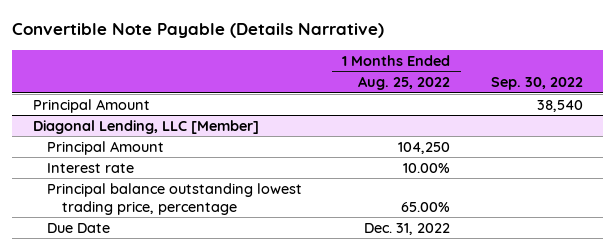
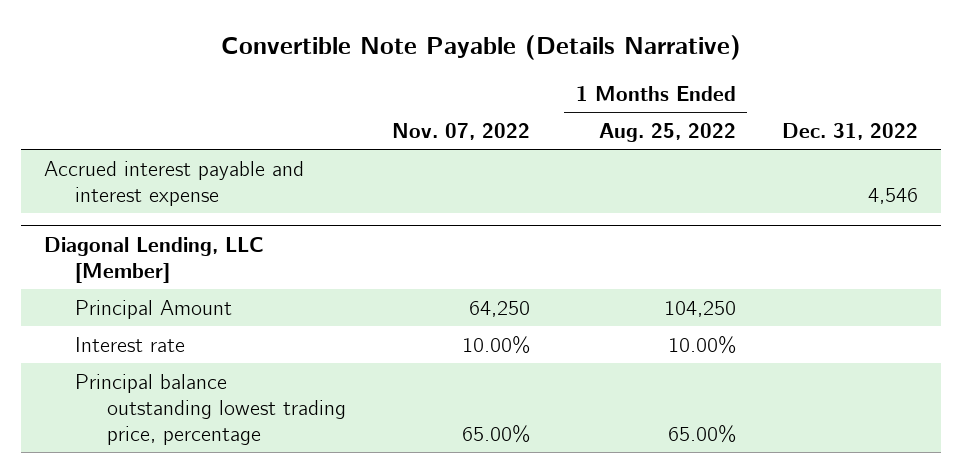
[490,77,583,91] Sep. 30, 2022 -> none
none -> [391,122,530,140] Nov. 07, 2022
none -> [782,122,919,140] Dec. 31, 2022
[32,98,150,113] Principal Amount -> none
none -> [44,160,305,206] Accrued interest payable and interest expense
[47,222,111,233] Due Date -> none

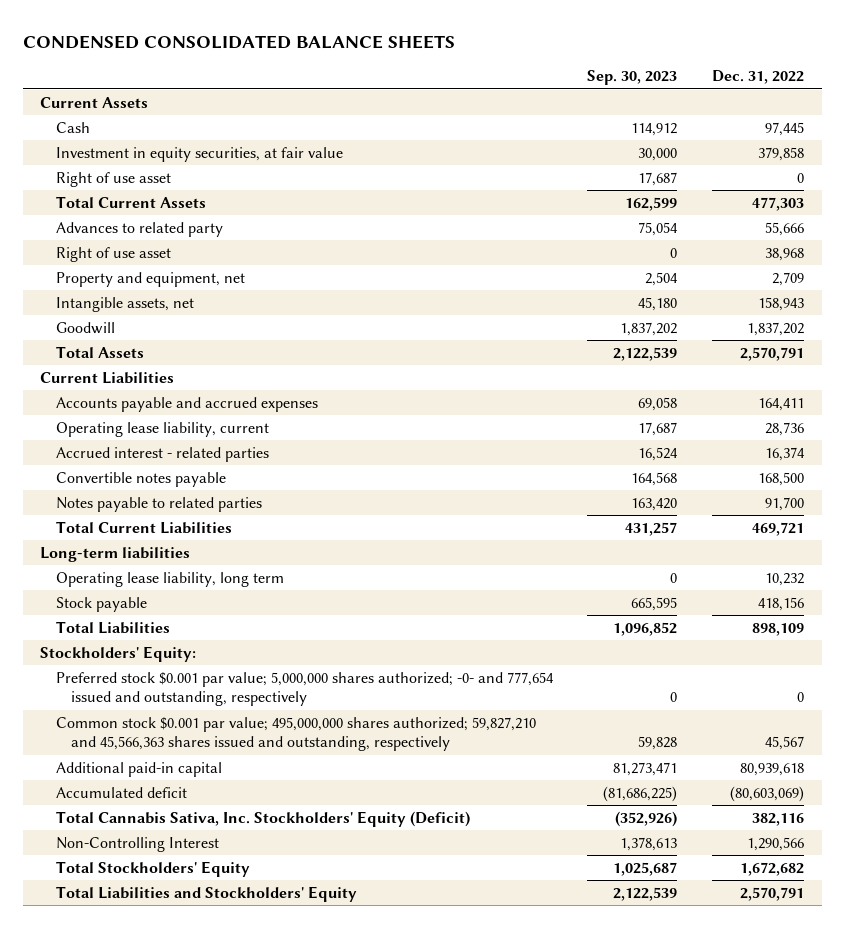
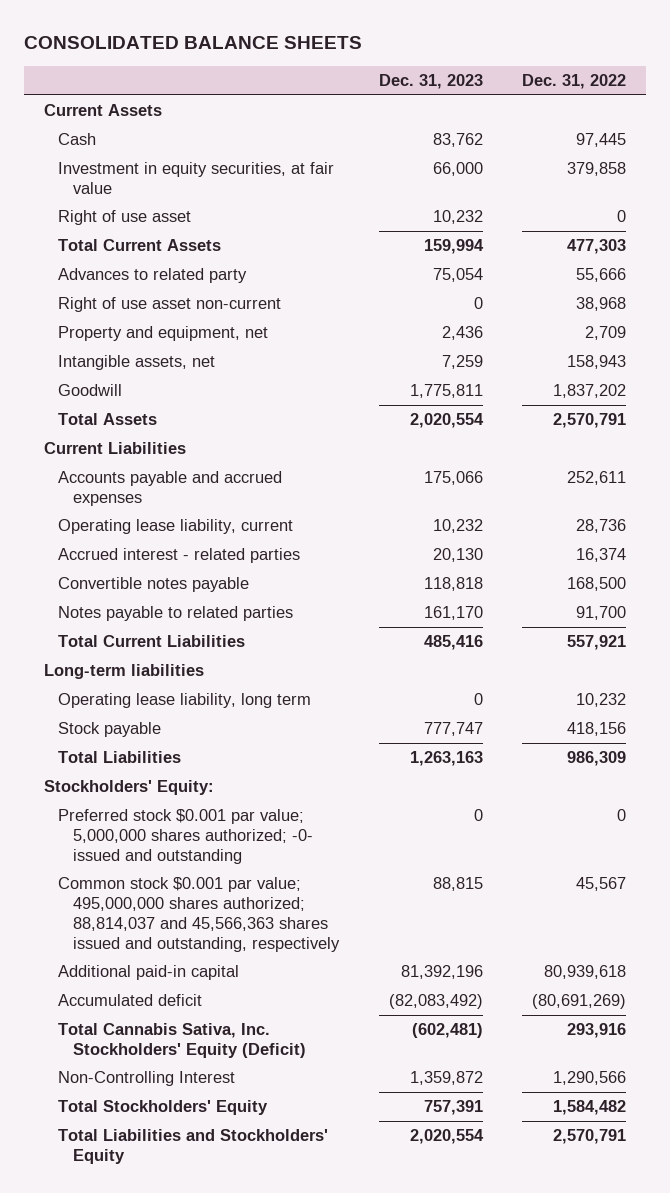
[22,34,455,49] CONDENSED CONSOLIDATED BALANCE SHEETS -> [23,36,362,50] CONSOLIDATED BALANCE SHEETS
[587,70,678,86] Sep. 30, 2023 -> none
none -> [378,73,483,89] Dec. 31, 2023
[55,246,171,262] Right of use asset -> [58,296,282,312] Right of use asset non-current
[758,397,805,411] 164,411 -> [567,470,627,485] 252,611
[752,521,805,536] 469,721 -> [567,634,627,650] 557,921
[752,622,805,636] 898,109 -> [567,750,627,766] 986,309
[55,671,554,707] Preferred stock $0.001 par value; 5,000,000 shares authorized; -0- and 777,654 issued and outstanding, respectively -> [58,808,314,864] Preferred stock $0.001 par value; 5,000,000 shares authorized; -0- issued and outstanding
[55,716,536,752] Common stock $0.001 par value; 495,000,000 shares authorized; 59,827,210 and 45,566,363 shares issued and outstanding, respectively -> [58,876,341,952] Common stock $0.001 par value; 495,000,000 shares authorized; 88,814,037 and 45,566,363 shares issued and outstanding, respectively
[730,785,805,802] (80,603,069) -> [532,993,627,1009] (80,691,269)
[752,812,805,826] 382,116 -> [567,1022,627,1038] 293,916
[740,861,805,876] 1,672,682 -> [553,1099,627,1115] 1,584,482

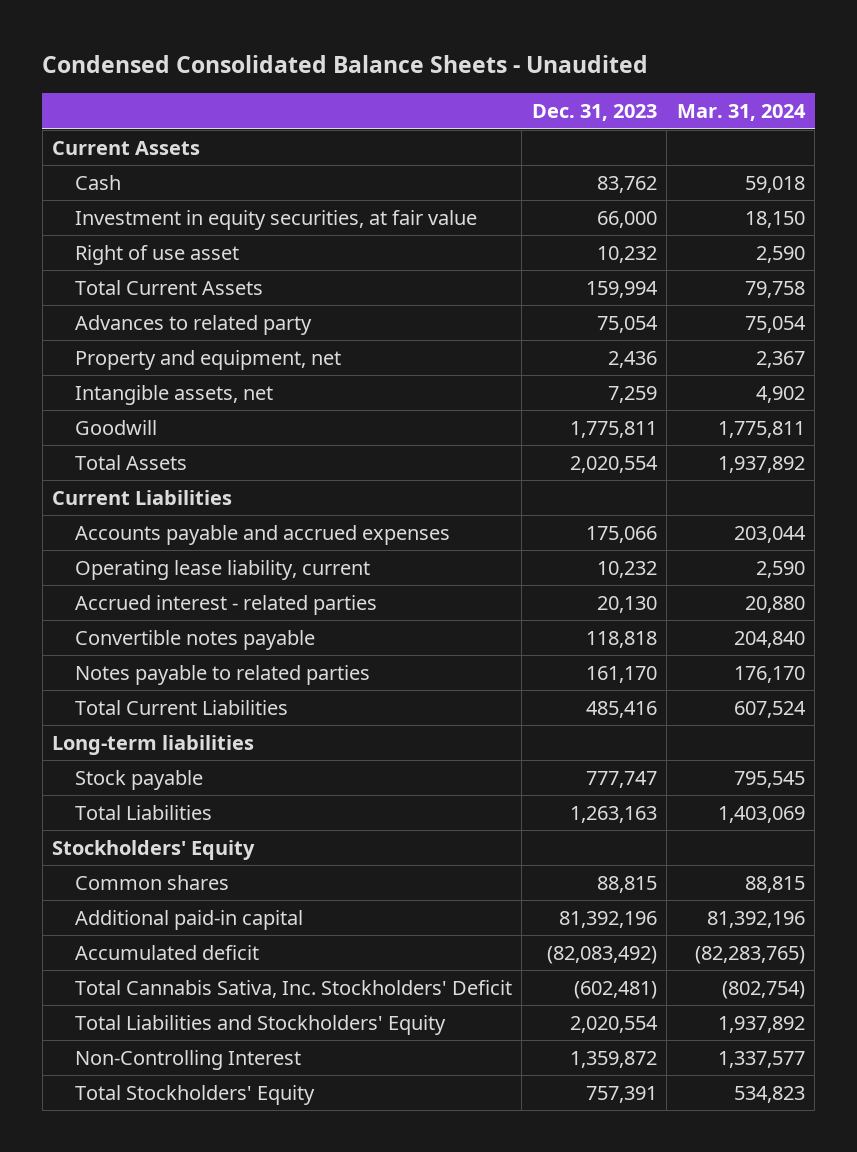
[23,36,362,50] CONSOLIDATED BALANCE SHEETS -> [42,55,649,74] Condensed Consolidated Balance Sheets - Unaudited
[522,73,627,89] Dec. 31, 2022 -> none
none -> [676,104,806,122] Mar. 31, 2024
[58,296,282,312] Right of use asset non-current -> none
[58,692,312,708] Operating lease liability, long term -> none
[58,808,314,864] Preferred stock $0.001 par value; 5,000,000 shares authorized; -0- issued and outstanding -> none
[43,779,214,795] Stockholders' Equity: -> [52,839,256,860] Stockholders' Equity
[58,876,341,952] Common stock $0.001 par value; 495,000,000 shares authorized; 88,814,037 and 45,566,363 shares issued and outstanding, respectively -> [74,874,229,890] Common shares
[58,1022,307,1058] Total Cannabis Sativa, Inc. Stockholders' Equity (Deficit) -> [74,979,512,998] Total Cannabis Sativa, Inc. Stockholders' Deficit
[58,1128,329,1164] Total Liabilities and Stockholders' Equity -> [74,1014,446,1035] Total Liabilities and Stockholders' Equity

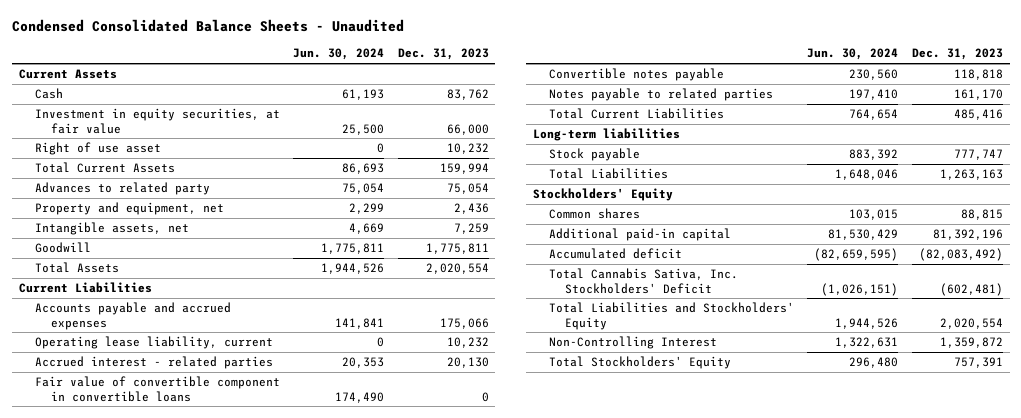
[676,104,806,122] Mar. 31, 2024 -> none
none -> [293,48,385,61] Jun. 30, 2024
none -> [34,376,280,402] Fair value of convertible component in convertible loans

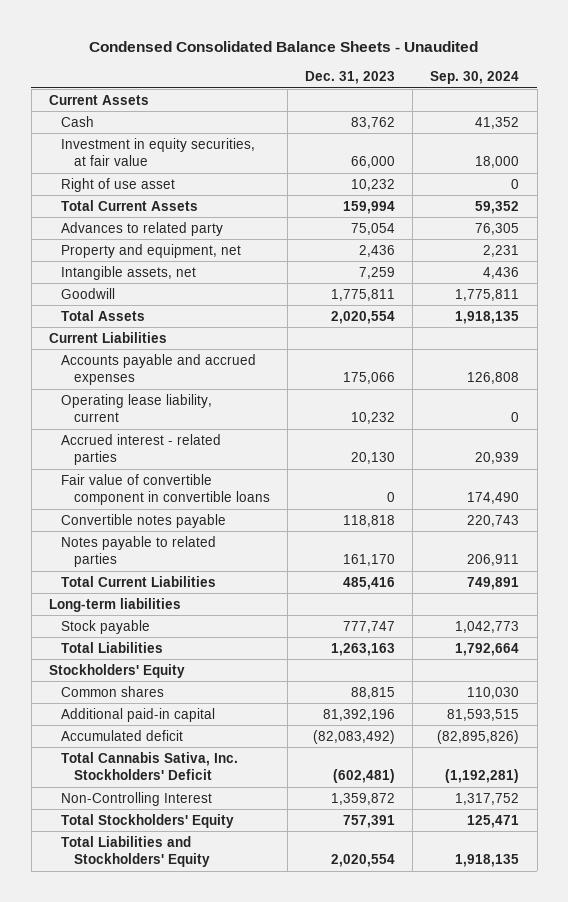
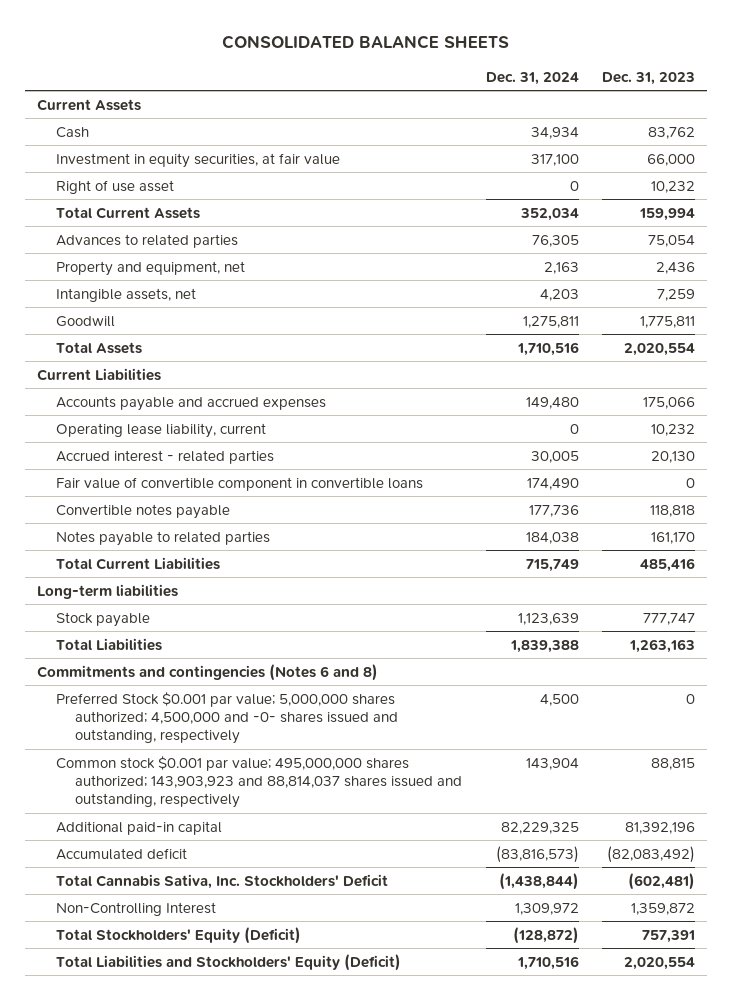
[89,41,479,53] Condensed Consolidated Balance Sheets - Unaudited -> [221,35,509,50] CONSOLIDATED BALANCE SHEETS
[430,71,520,85] Sep. 30, 2024 -> none
none -> [485,71,579,85] Dec. 31, 2024
[61,221,224,236] Advances to related party -> [56,233,239,248] Advances to related parties
[48,663,185,678] Stockholders' Equity -> none
none -> [36,663,378,681] Commitments and contingencies (Notes 6 and 8)
none -> [56,691,399,745] Preferred Stock $0.001 par value; 5,000,000 shares authorized; 4,500,000 and -0- shares issued and outstanding, respectively
[61,685,165,697] Common shares -> [56,755,463,809] Common stock $0.001 par value; 495,000,000 shares authorized; 143,903,923 and 88,814,037 shares issued and outstanding, respectively
[61,813,235,828] Total Stockholders' Equity -> [56,926,302,944] Total Stockholders' Equity (Deficit)
[61,835,210,868] Total Liabilities and Stockholders' Equity -> [56,953,402,971] Total Liabilities and Stockholders' Equity (Deficit)

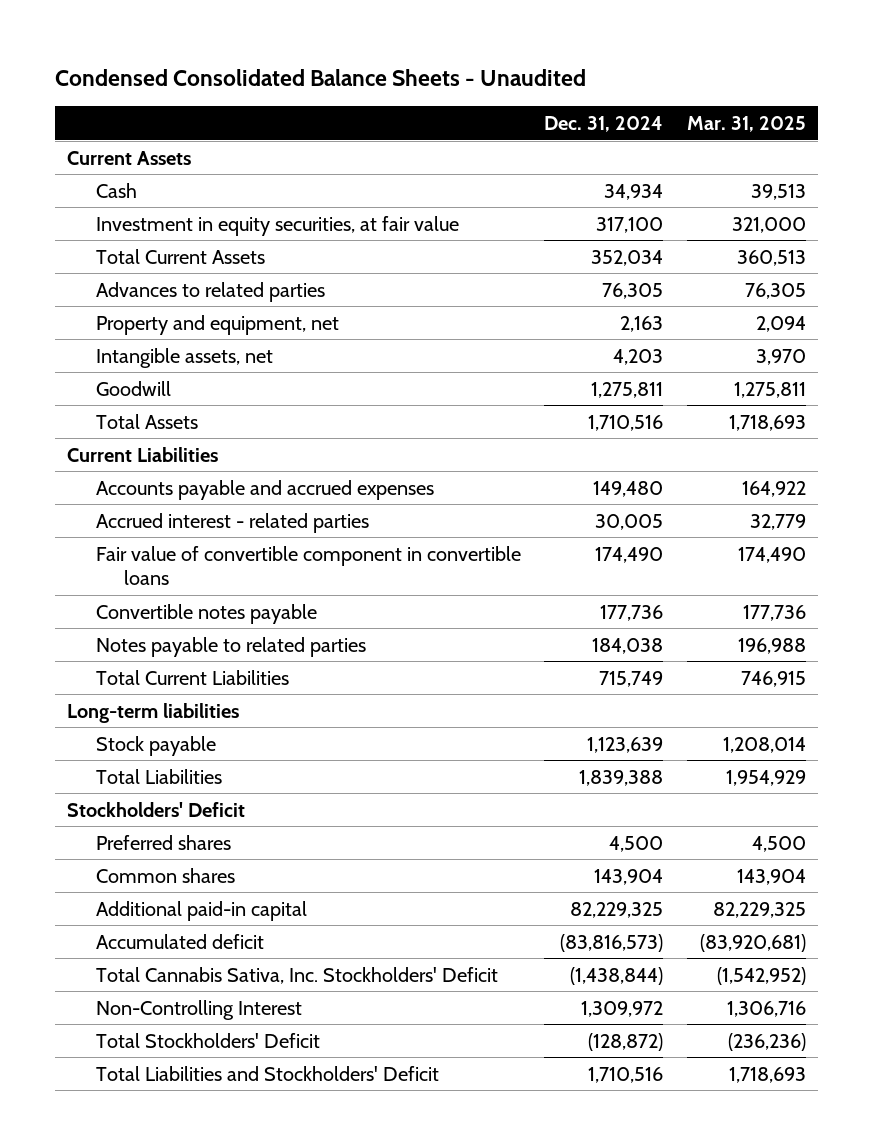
[221,35,509,50] CONSOLIDATED BALANCE SHEETS -> [55,69,587,87] Condensed Consolidated Balance Sheets - Unaudited
[601,71,695,85] Dec. 31, 2023 -> none
none -> [687,115,807,132] Mar. 31, 2025
[56,179,175,194] Right of use asset -> none
[56,422,267,438] Operating lease liability, current -> none
[36,663,378,681] Commitments and contingencies (Notes 6 and 8) -> none
none -> [67,801,246,817] Stockholders' Deficit
[56,691,399,745] Preferred Stock $0.001 par value; 5,000,000 shares authorized; 4,500,000 and -0- shares issued and outstanding, respectively -> [95,834,231,850] Preferred shares
[56,755,463,809] Common stock $0.001 par value; 495,000,000 shares authorized; 143,903,923 and 88,814,037 shares issued and outstanding, respectively -> [95,867,235,883] Common shares
[56,926,302,944] Total Stockholders' Equity (Deficit) -> [95,1032,320,1048] Total Stockholders' Deficit
[56,953,402,971] Total Liabilities and Stockholders' Equity (Deficit) -> [95,1065,439,1081] Total Liabilities and Stockholders' Deficit

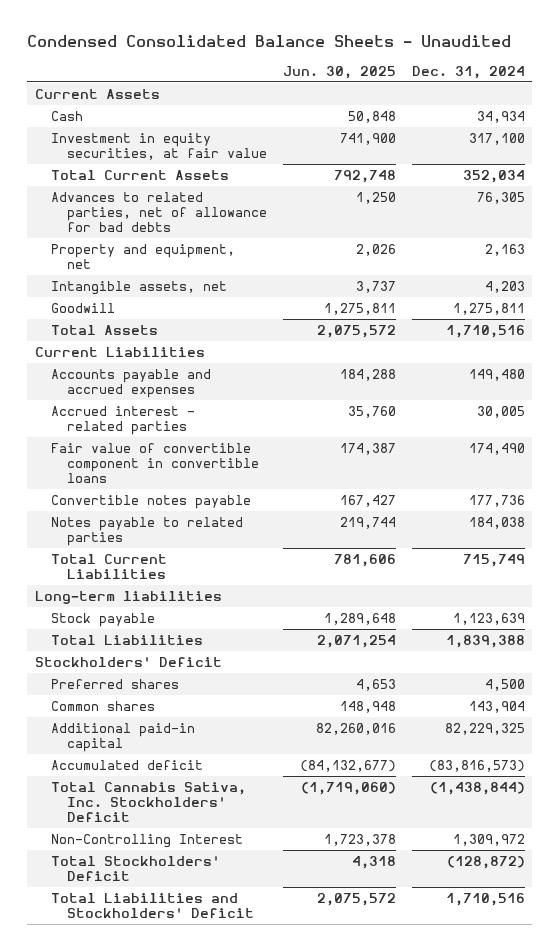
[687,115,807,132] Mar. 31, 2025 -> none
none -> [282,65,396,79] Jun. 30, 2025
[95,281,325,302] Advances to related parties -> [51,191,268,233] Advances to related parties, net of allowance for bad debts

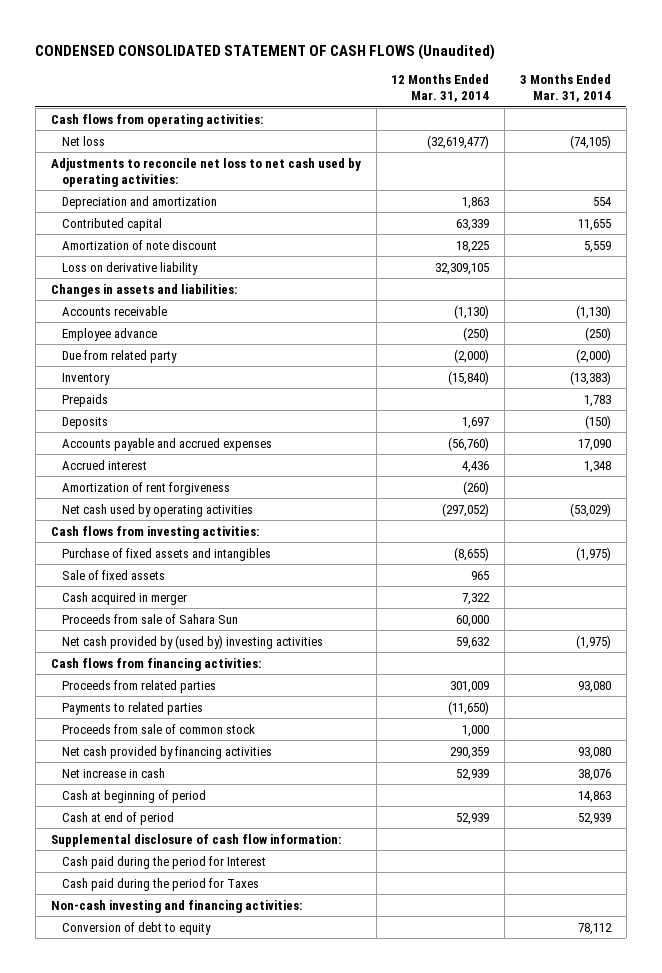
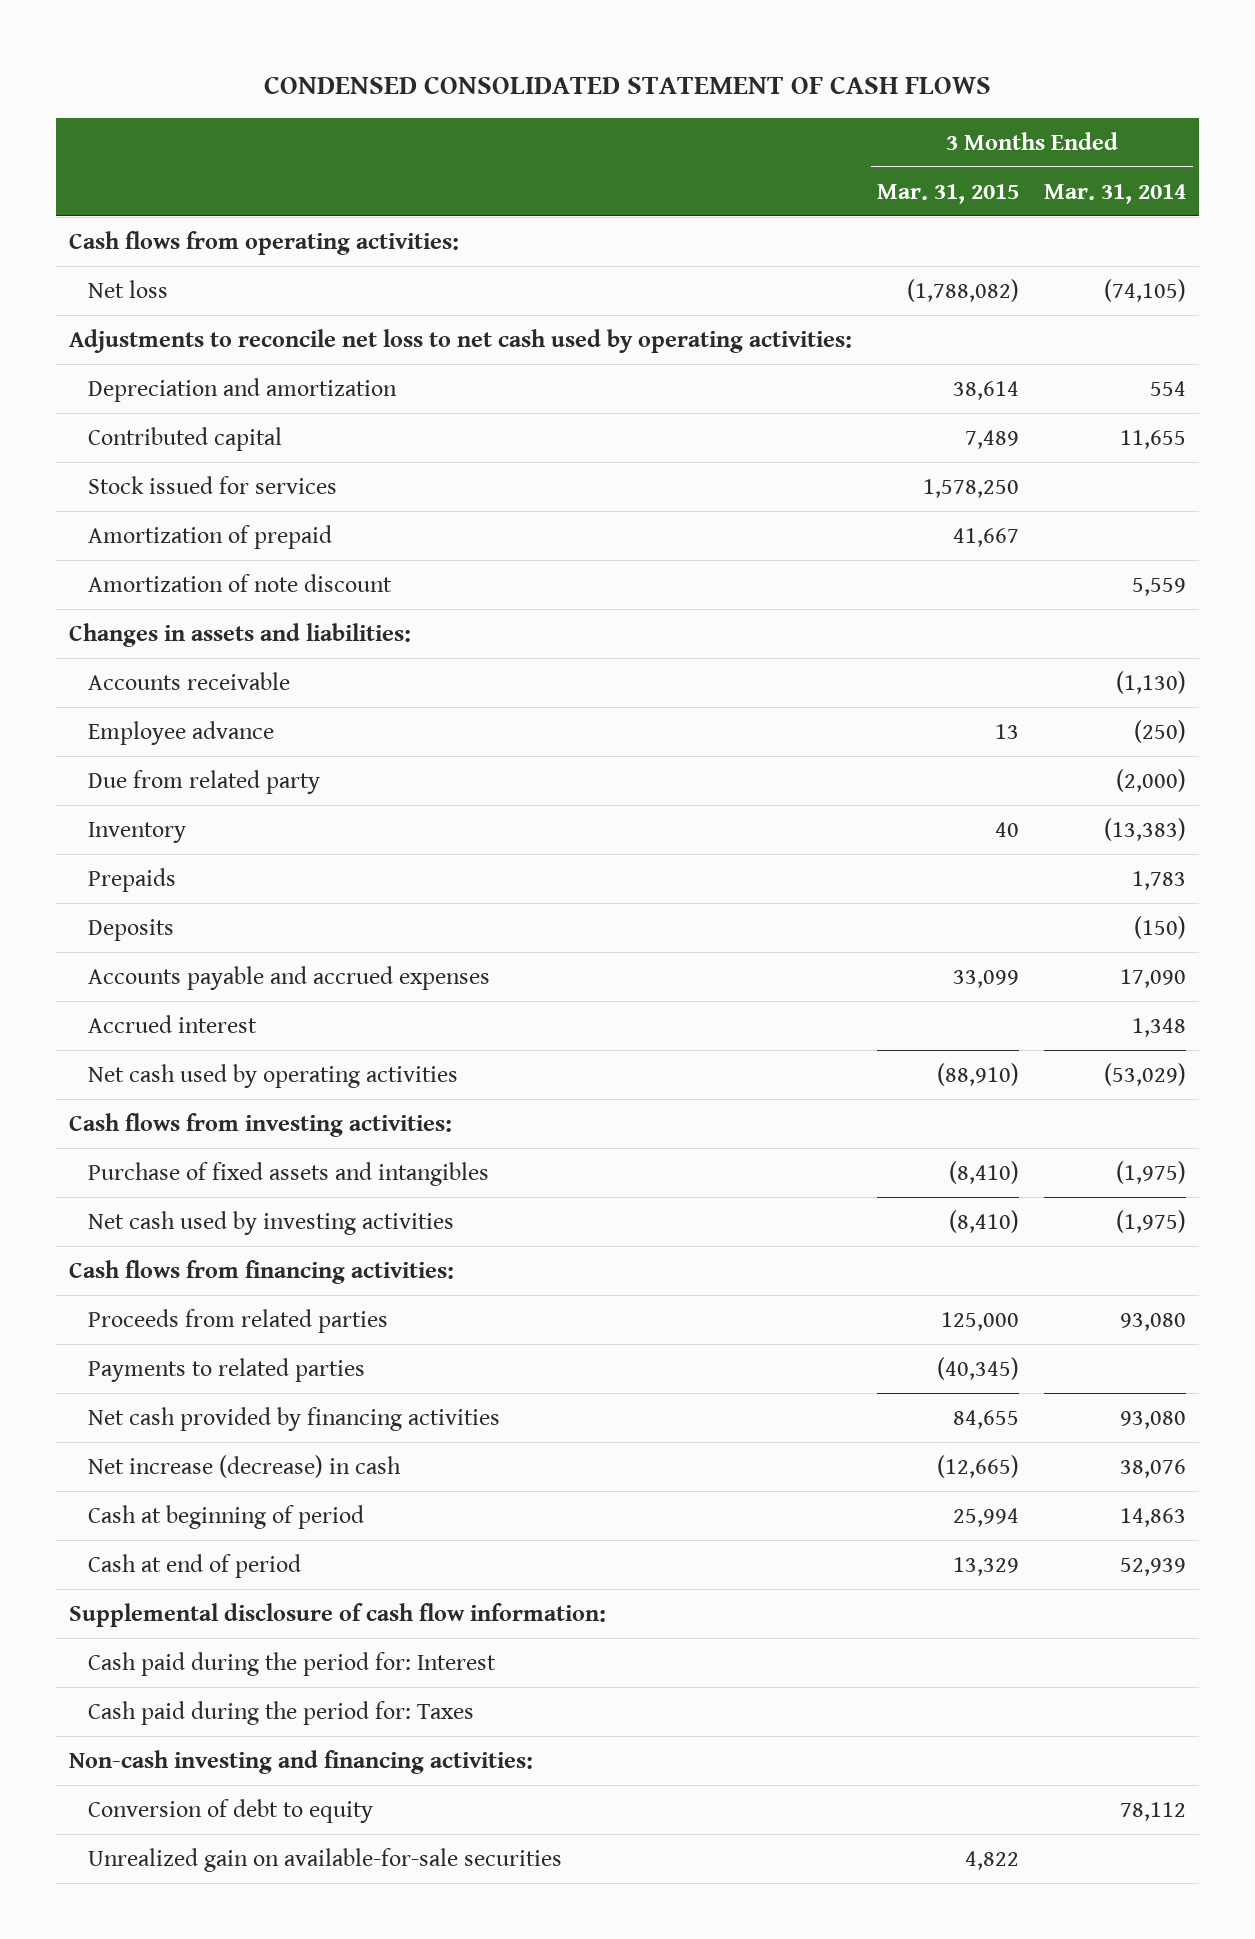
[35,43,496,60] CONDENSED CONSOLIDATED STATEMENT OF CASH FLOWS (Unaudited) -> [263,75,991,94] CONDENSED CONSOLIDATED STATEMENT OF CASH FLOWS
[391,74,490,103] 12 Months Ended Mar. 31, 2014 -> none
none -> [877,183,1020,204] Mar. 31, 2015
none -> [88,475,338,494] Stock issued for services
none -> [88,524,333,549] Amortization of prepaid
[61,261,198,275] Loss on derivative liability -> none
[61,481,230,495] Amortization of rent forgiveness -> none
[61,569,165,580] Sale of fixed assets -> none
[61,591,187,605] Cash acquired in merger -> none
[61,613,238,624] Proceeds from sale of Sahara Sun -> none
[61,634,323,649] Net cash provided by (used by) investing activities -> [88,1210,455,1235] Net cash used by investing activities
[61,723,255,734] Proceeds from sale of common stock -> none
[61,767,165,778] Net increase in cash -> [88,1454,402,1478] Net increase (decrease) in cash
[61,855,266,869] Cash paid during the period for Interest -> [88,1651,497,1676] Cash paid during the period for: Interest
[61,877,259,891] Cash paid during the period for Taxes -> [88,1700,475,1725] Cash paid during the period for: Taxes
none -> [88,1847,563,1872] Unrealized gain on available-for-sale securities

